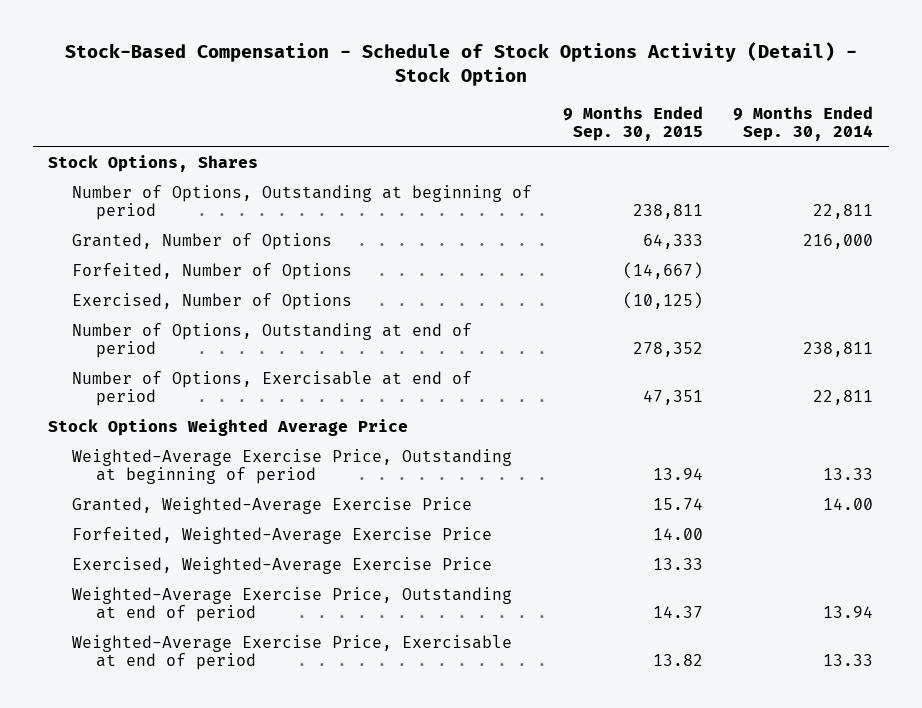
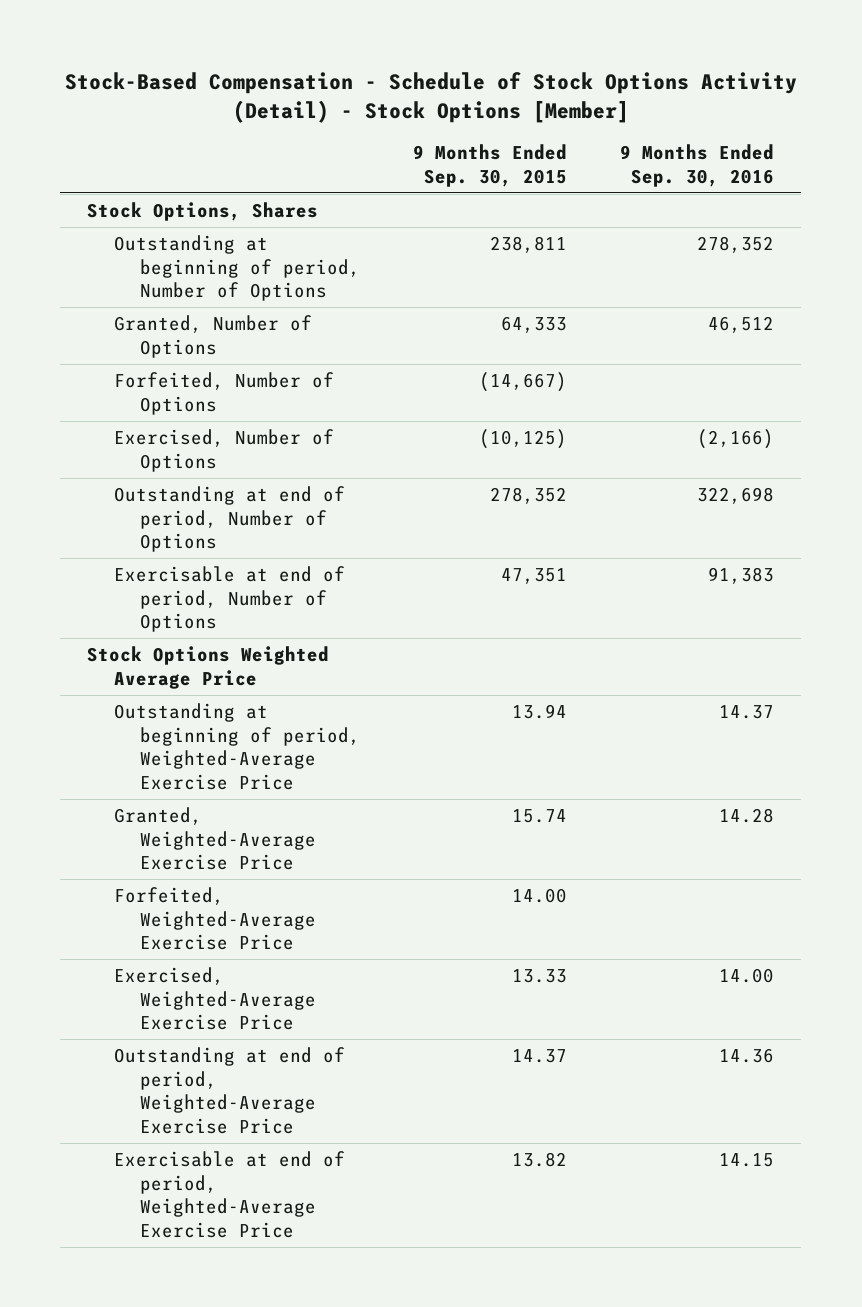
[64,41,857,87] Stock-Based Compensation - Schedule of Stock Options Activity (Detail) - Stock Option -> [64,72,797,123] Stock-Based Compensation - Schedule of Stock Options Activity (Detail) - Stock Options [Member]
[733,105,874,141] 9 Months Ended Sep. 30, 2014 -> none
none -> [620,144,775,187] 9 Months Ended Sep. 30, 2016
[71,184,532,220] Number of Options, Outstanding at beginning of period -> [113,235,361,302] Outstanding at beginning of period, Number of Options
[71,322,472,358] Number of Options, Outstanding at end of period -> [113,486,345,553] Outstanding at end of period, Number of Options
[71,370,472,406] Number of Options, Exercisable at end of period -> [113,566,345,633] Exercisable at end of period, Number of Options
[71,448,512,484] Weighted-Average Exercise Price, Outstanding at beginning of period -> [113,703,361,790] Outstanding at beginning of period, Weighted-Average Exercise Price
[71,586,512,622] Weighted-Average Exercise Price, Outstanding at end of period -> [113,1047,345,1134] Outstanding at end of period, Weighted-Average Exercise Price
[71,634,512,670] Weighted-Average Exercise Price, Exercisable at end of period -> [113,1151,345,1238] Exercisable at end of period, Weighted-Average Exercise Price

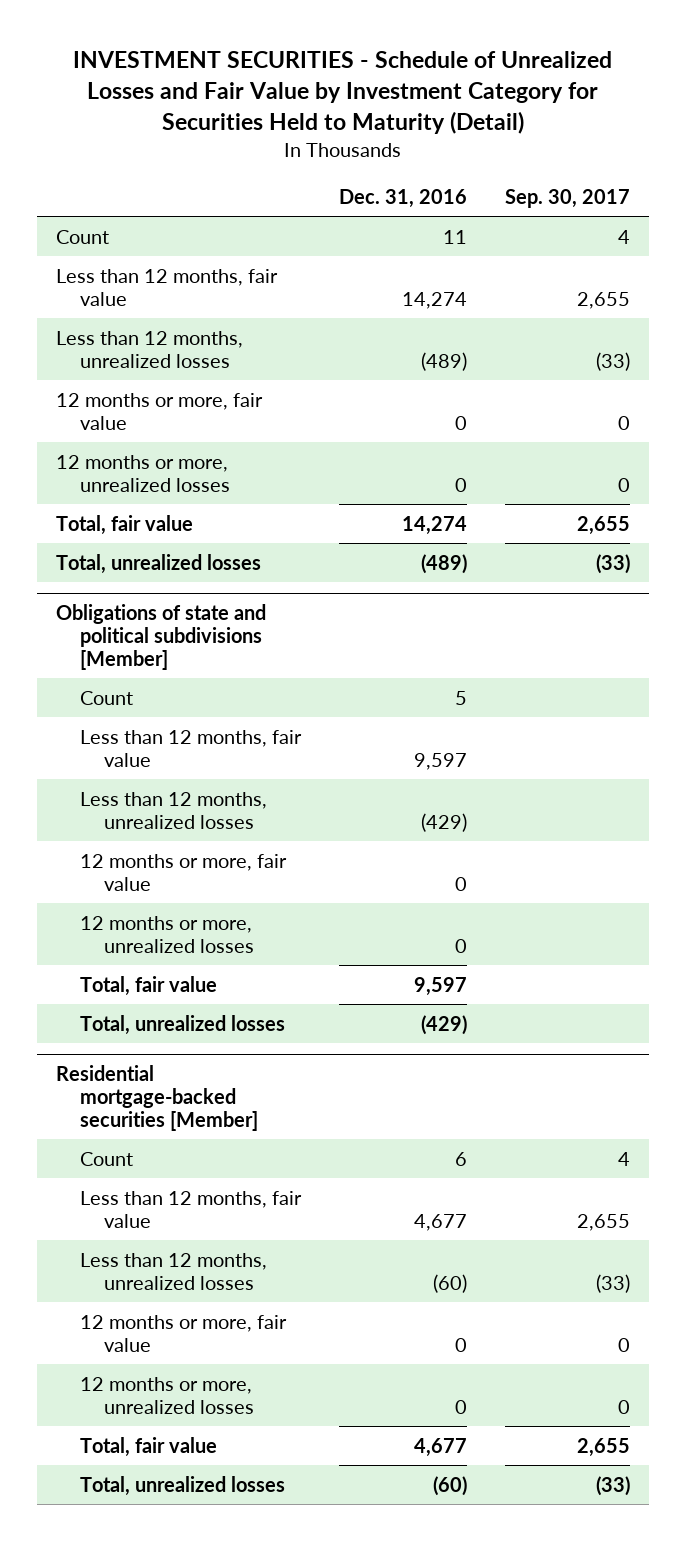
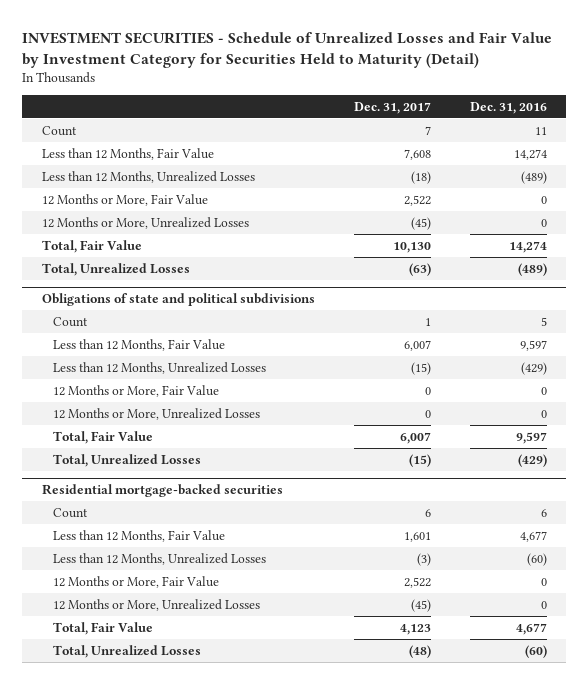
[504,188,630,208] Sep. 30, 2017 -> none
none -> [353,101,431,114] Dec. 31, 2017
[56,268,279,306] Less than 12 months, fair value -> [41,147,214,160] Less than 12 Months, Fair Value
[56,330,244,368] Less than 12 months, unrealized losses -> [41,170,255,183] Less than 12 Months, Unrealized Losses
[56,392,264,430] 12 months or more, fair value -> [41,193,208,206] 12 Months or More, Fair Value
[56,454,231,492] 12 months or more, unrealized losses -> [41,216,249,229] 12 Months or More, Unrealized Losses
[56,514,194,535] Total, fair value -> [41,239,142,253] Total, Fair Value
[56,553,262,574] Total, unrealized losses -> [41,262,190,276] Total, Unrealized Losses
[56,604,267,671] Obligations of state and political subdivisions [Member] -> [41,293,315,307] Obligations of state and political subdivisions
[80,729,303,767] Less than 12 months, fair value -> [53,338,226,351] Less than 12 Months, Fair Value
[80,791,268,829] Less than 12 months, unrealized losses -> [53,361,267,374] Less than 12 Months, Unrealized Losses
[80,853,288,891] 12 months or more, fair value -> [53,384,220,397] 12 Months or More, Fair Value
[80,915,254,953] 12 months or more, unrealized losses -> [53,407,261,420] 12 Months or More, Unrealized Losses
[80,975,218,996] Total, fair value -> [53,430,154,444] Total, Fair Value
[80,1014,286,1035] Total, unrealized losses -> [53,453,202,467] Total, Unrealized Losses
[56,1065,259,1132] Residential mortgage-backed securities [Member] -> [41,484,283,498] Residential mortgage-backed securities
[80,1190,303,1228] Less than 12 months, fair value -> [53,529,226,542] Less than 12 Months, Fair Value
[80,1252,268,1290] Less than 12 months, unrealized losses -> [53,552,267,565] Less than 12 Months, Unrealized Losses
[80,1314,288,1352] 12 months or more, fair value -> [53,575,220,588] 12 Months or More, Fair Value
[80,1376,254,1414] 12 months or more, unrealized losses -> [53,598,261,611] 12 Months or More, Unrealized Losses
[80,1436,218,1457] Total, fair value -> [53,621,154,635] Total, Fair Value
[80,1475,286,1496] Total, unrealized losses -> [53,644,202,658] Total, Unrealized Losses

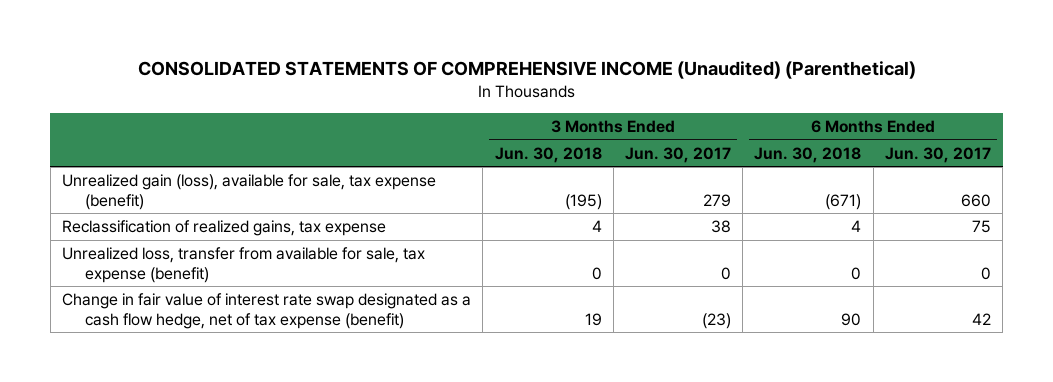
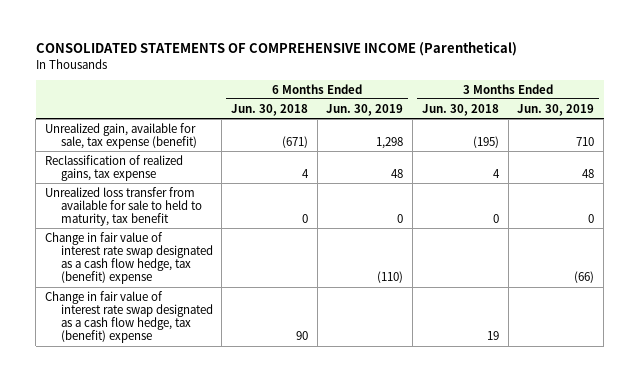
[137,61,916,80] CONSOLIDATED STATEMENTS OF COMPREHENSIVE INCOME (Unaudited) (Parenthetical) -> [35,41,517,57] CONSOLIDATED STATEMENTS OF COMPREHENSIVE INCOME (Parenthetical)
[625,146,732,163] Jun. 30, 2017 -> none
[884,146,991,163] Jun. 30, 2017 -> none
none -> [326,103,404,116] Jun. 30, 2019
none -> [517,103,595,116] Jun. 30, 2019
[62,174,437,210] Unrealized gain (loss), available for sale, tax expense (benefit) -> [44,122,197,149] Unrealized gain, available for sale, tax expense (benefit)
[62,247,426,283] Unrealized loss, transfer from available for sale, tax expense (benefit) -> [44,186,202,227] Unrealized loss transfer from available for sale to held to maturity, tax benefit
none -> [44,231,213,285] Change in fair value of interest rate swap designated as a cash flow hedge, tax (benefit) expense
[62,293,472,329] Change in fair value of interest rate swap designated as a cash flow hedge, net of tax expense (benefit) -> [44,290,213,344] Change in fair value of interest rate swap designated as a cash flow hedge, tax (benefit) expense

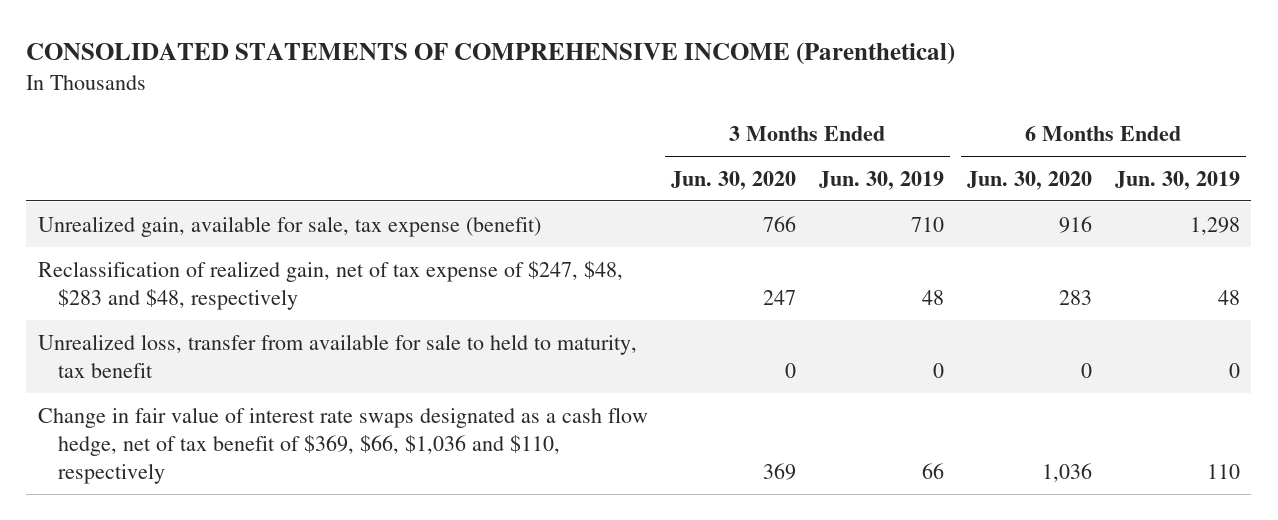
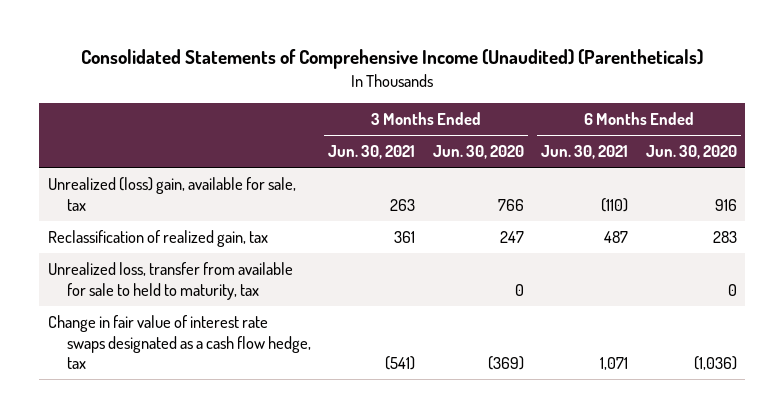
[26,42,956,66] CONSOLIDATED STATEMENTS OF COMPREHENSIVE INCOME (Parenthetical) -> [81,49,704,70] Consolidated Statements of Comprehensive Income (Unaudited) (Parentheticals)
[818,170,944,190] Jun. 30, 2019 -> none
[1114,170,1240,190] Jun. 30, 2019 -> none
none -> [328,145,416,160] Jun. 30, 2021
none -> [541,145,629,160] Jun. 30, 2021
[37,215,541,237] Unrealized gain, available for sale, tax expense (benefit) -> [47,177,296,211] Unrealized (loss) gain, available for sale, tax
[37,260,623,310] Reclassification of realized gain, net of tax expense of $247, $48, $283 and $48, respectively -> [47,230,268,248] Reclassification of realized gain, tax
[37,333,637,378] Unrealized loss, transfer from available for sale to held to maturity, tax benefit -> [47,262,293,300] Unrealized loss, transfer from available for sale to held to maturity, tax
[37,406,648,485] Change in fair value of interest rate swaps designated as a cash flow hedge, net of tax benefit of $369, $66, $1,036 and $110, respectively -> [47,315,311,370] Change in fair value of interest rate swaps designated as a cash flow hedge, tax
[762,463,796,481] 369 -> [487,356,524,371] (369)
[1041,463,1092,483] 1,036 -> [693,356,737,371] (1,036)

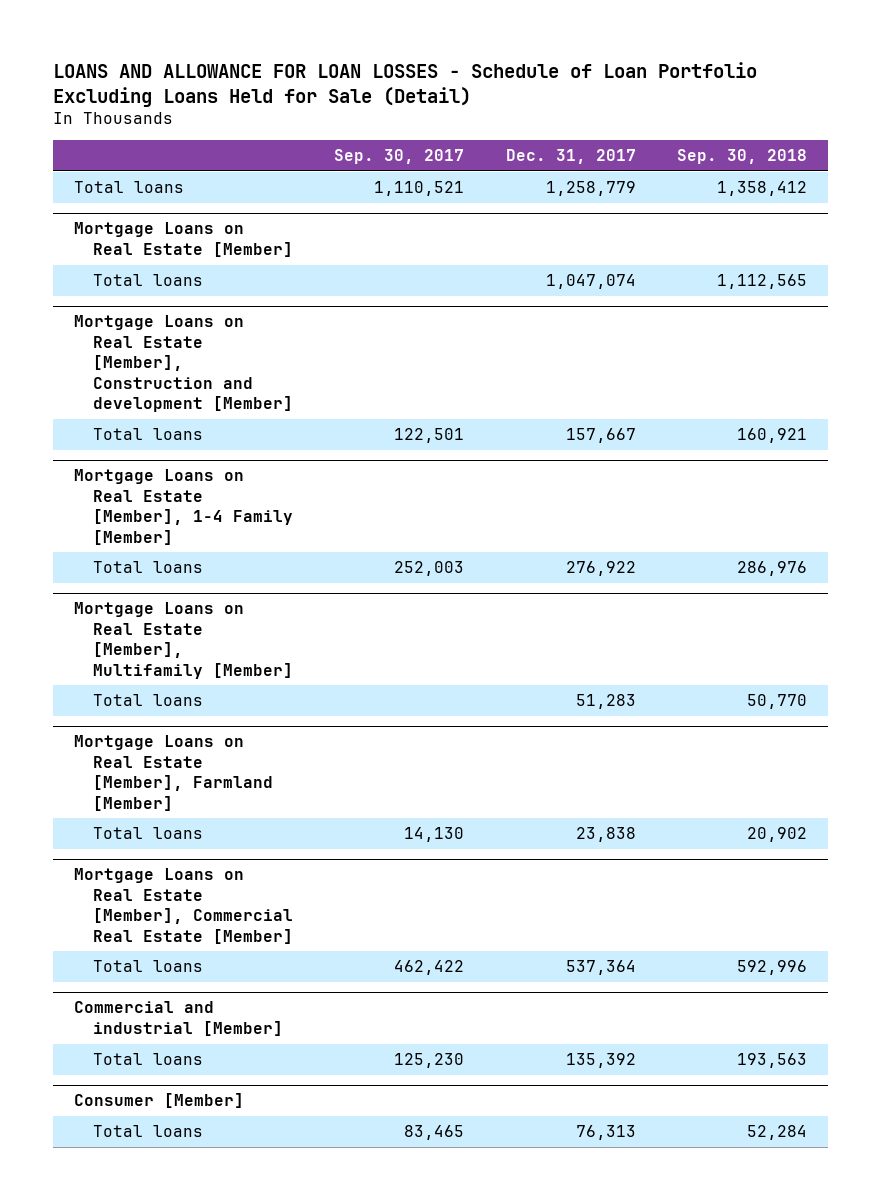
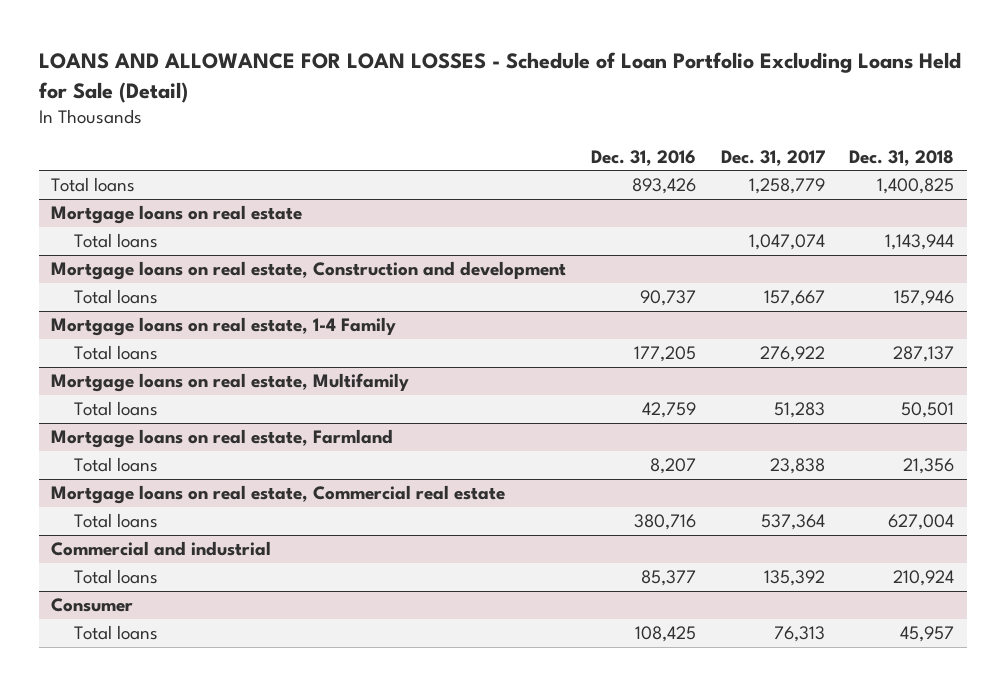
[334,149,465,165] Sep. 30, 2017 -> none
[677,149,808,165] Sep. 30, 2018 -> none
none -> [590,149,696,166] Dec. 31, 2016
none -> [849,149,955,166] Dec. 31, 2018
[73,222,294,257] Mortgage Loans on Real Estate [Member] -> [50,205,302,225] Mortgage loans on real estate
[73,315,294,413] Mortgage Loans on Real Estate [Member], Construction and development [Member] -> [50,261,566,281] Mortgage loans on real estate, Construction and development
[73,469,294,545] Mortgage Loans on Real Estate [Member], 1-4 Family [Member] -> [50,317,396,337] Mortgage loans on real estate, 1-4 Family
[73,602,294,679] Mortgage Loans on Real Estate [Member], Multifamily [Member] -> [50,373,409,393] Mortgage loans on real estate, Multifamily
[73,735,274,811] Mortgage Loans on Real Estate [Member], Farmland [Member] -> [50,429,393,449] Mortgage loans on real estate, Farmland
[73,868,294,944] Mortgage Loans on Real Estate [Member], Commercial Real Estate [Member] -> [50,485,505,505] Mortgage loans on real estate, Commercial real estate
[73,1001,284,1036] Commercial and industrial [Member] -> [50,541,271,557] Commercial and industrial
[73,1093,244,1109] Consumer [Member] -> [50,598,133,613] Consumer

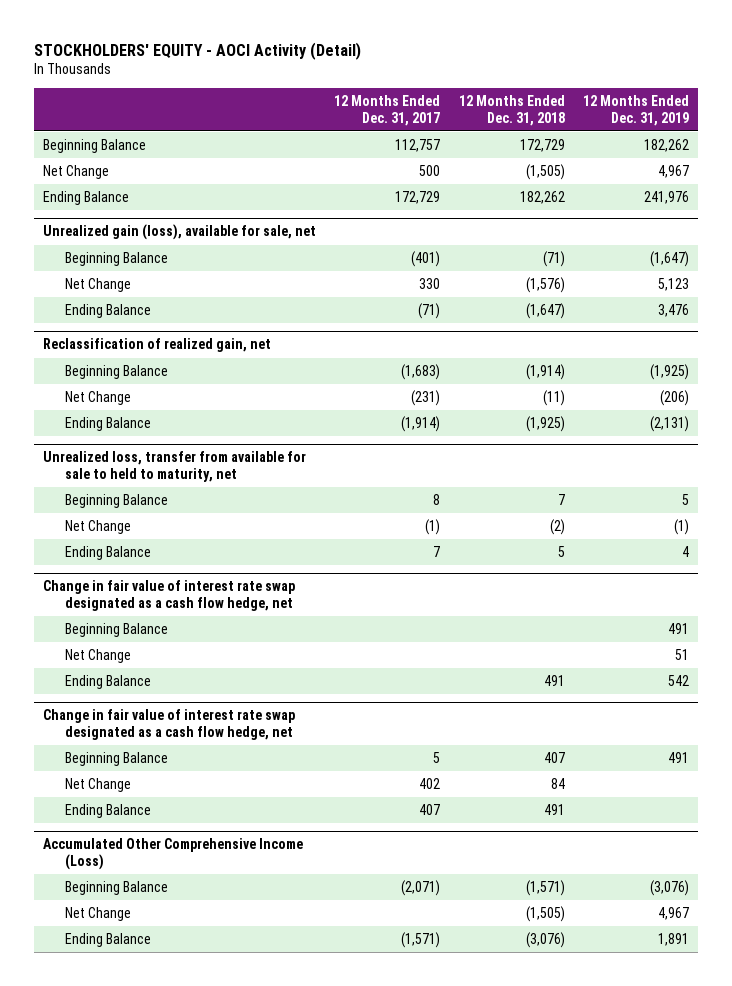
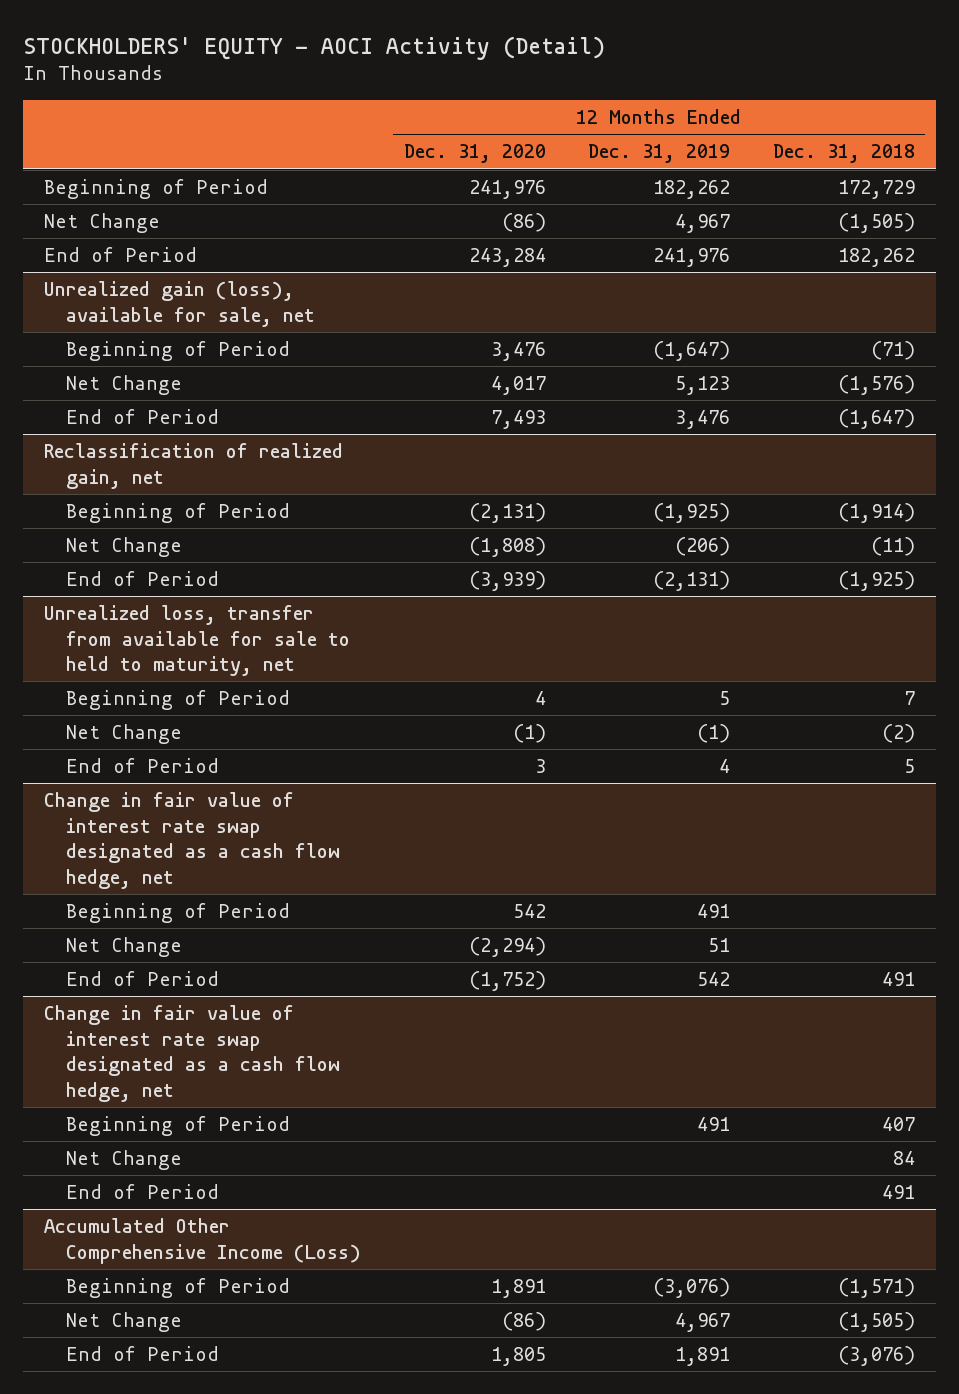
[334,95,441,126] 12 Months Ended Dec. 31, 2017 -> none
none -> [403,144,546,164] Dec. 31, 2020
[43,139,147,154] Beginning Balance -> [44,179,269,200] Beginning of Period
[43,191,130,206] Ending Balance -> [44,247,198,263] End of Period
[64,252,168,267] Beginning Balance -> [66,341,291,362] Beginning of Period
[64,304,151,319] Ending Balance -> [66,409,220,425] End of Period
[64,365,168,380] Beginning Balance -> [66,503,291,524] Beginning of Period
[64,417,151,432] Ending Balance -> [66,571,220,587] End of Period
[64,494,168,509] Beginning Balance -> [66,690,291,711] Beginning of Period
[64,546,151,561] Ending Balance -> [66,758,220,774] End of Period
[64,623,168,638] Beginning Balance -> [66,903,291,924] Beginning of Period
[64,675,151,690] Ending Balance -> [66,971,220,987] End of Period
[64,752,168,767] Beginning Balance -> [66,1116,291,1137] Beginning of Period
[64,804,151,819] Ending Balance -> [66,1184,220,1200] End of Period
[64,881,168,896] Beginning Balance -> [66,1278,291,1299] Beginning of Period
[64,933,151,948] Ending Balance -> [66,1346,220,1362] End of Period

